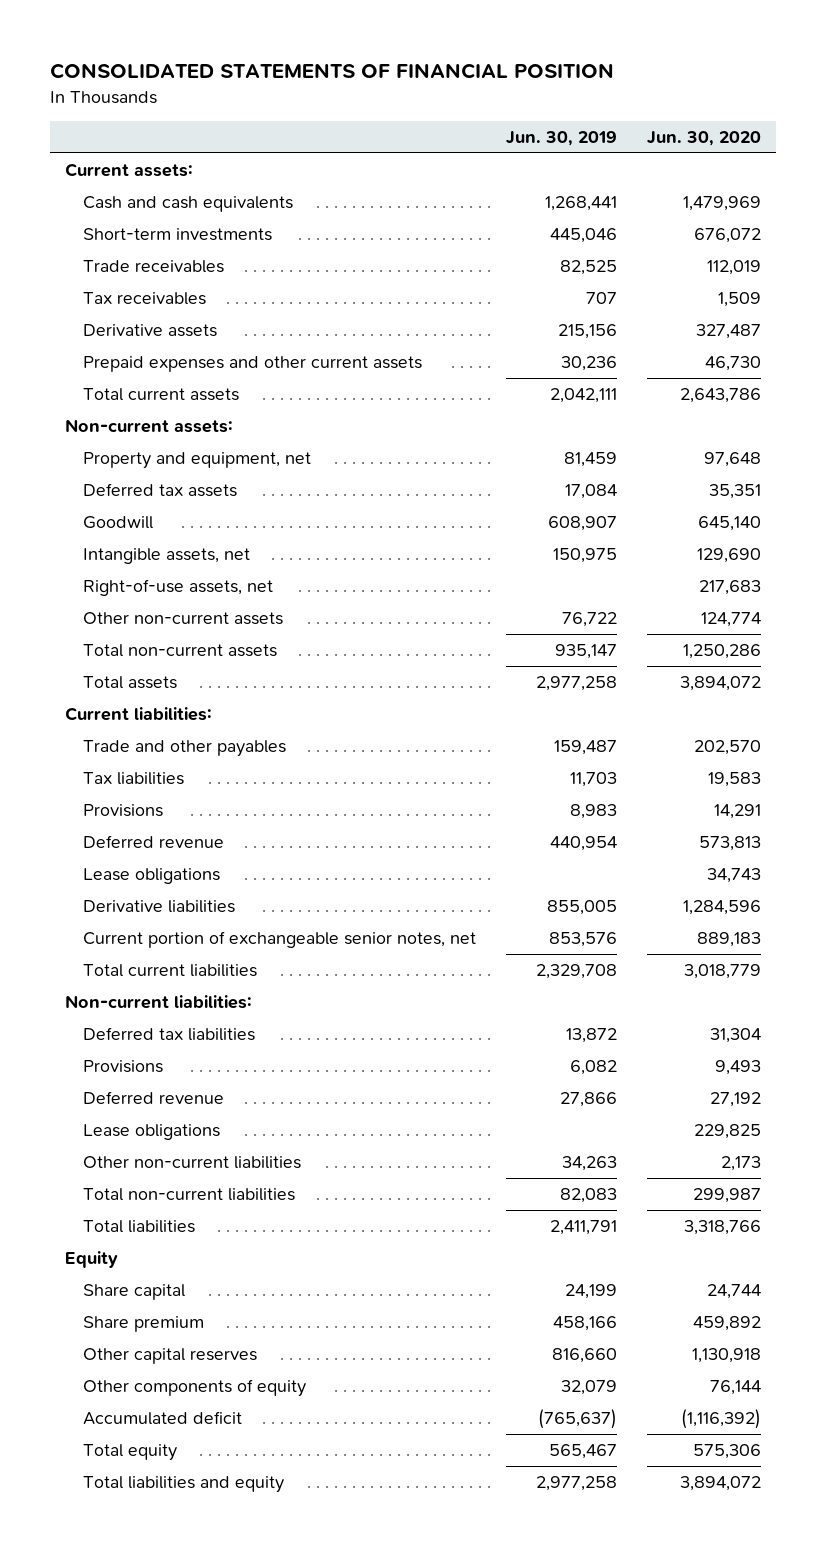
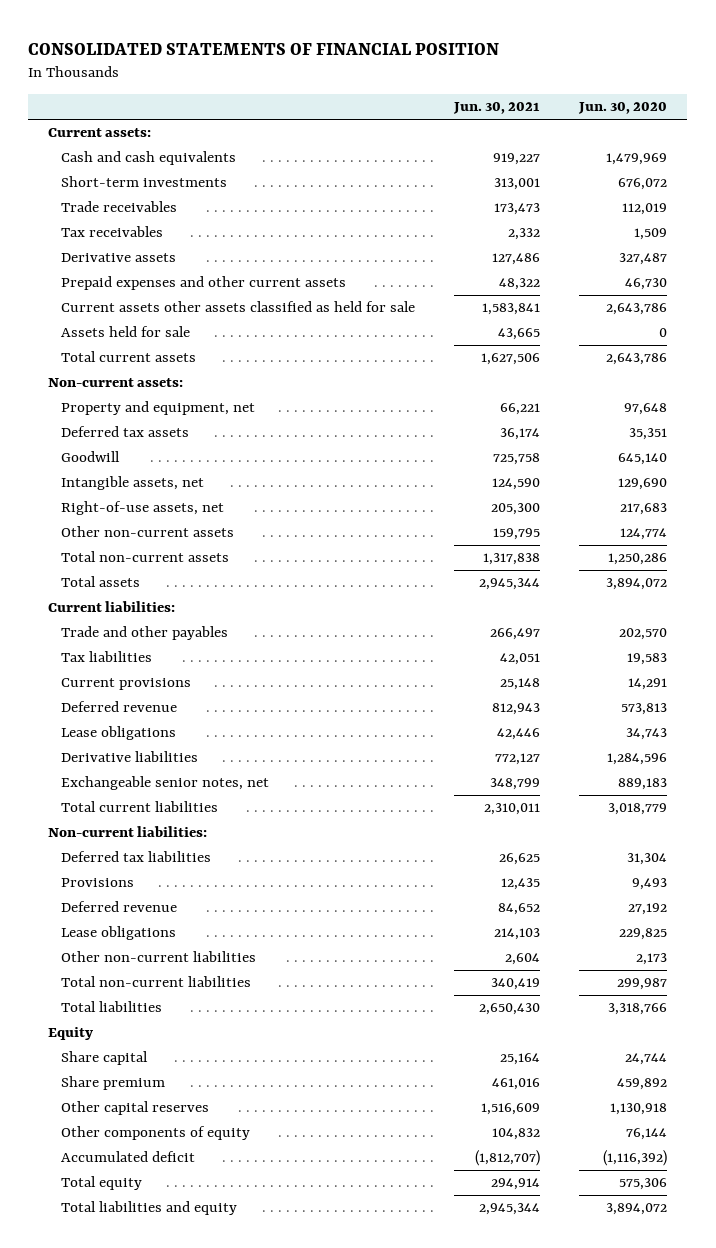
[506,131,618,147] Jun. 30, 2019 -> none
none -> [453,102,541,115] Jun. 30, 2021
none -> [60,301,415,313] Current assets other assets classified as held for sale
none -> [60,326,190,338] Assets held for sale
[83,804,164,818] Provisions -> [60,678,191,691] Current provisions
[83,931,477,949] Current portion of exchangeable senior notes, net -> [60,776,269,791] Exchangeable senior notes, net

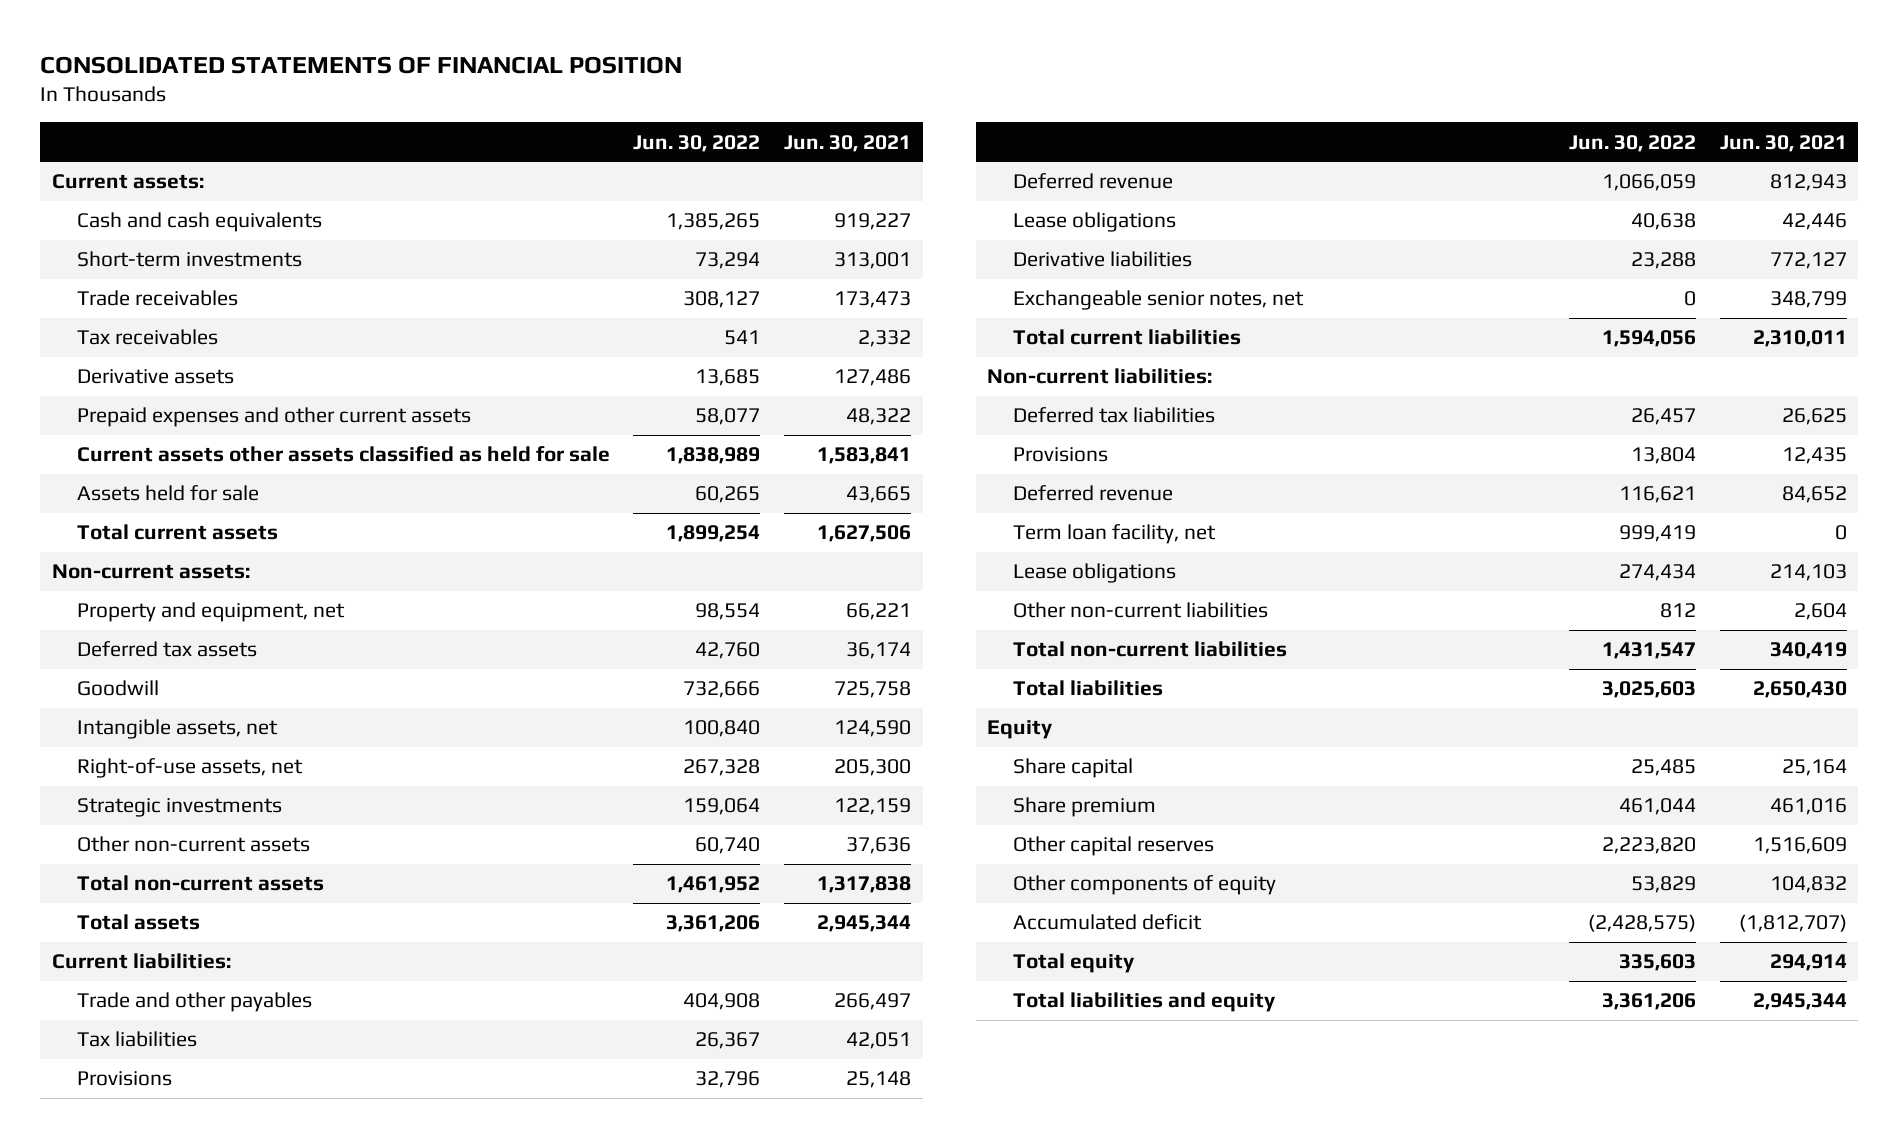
[578,102,668,115] Jun. 30, 2020 -> none
none -> [633,134,761,152] Jun. 30, 2022
none -> [76,798,282,818] Strategic investments
[493,528,541,541] 159,795 -> [845,837,911,855] 37,636
[60,678,191,691] Current provisions -> [76,1071,172,1087] Provisions
none -> [1012,524,1216,545] Term loan facility, net

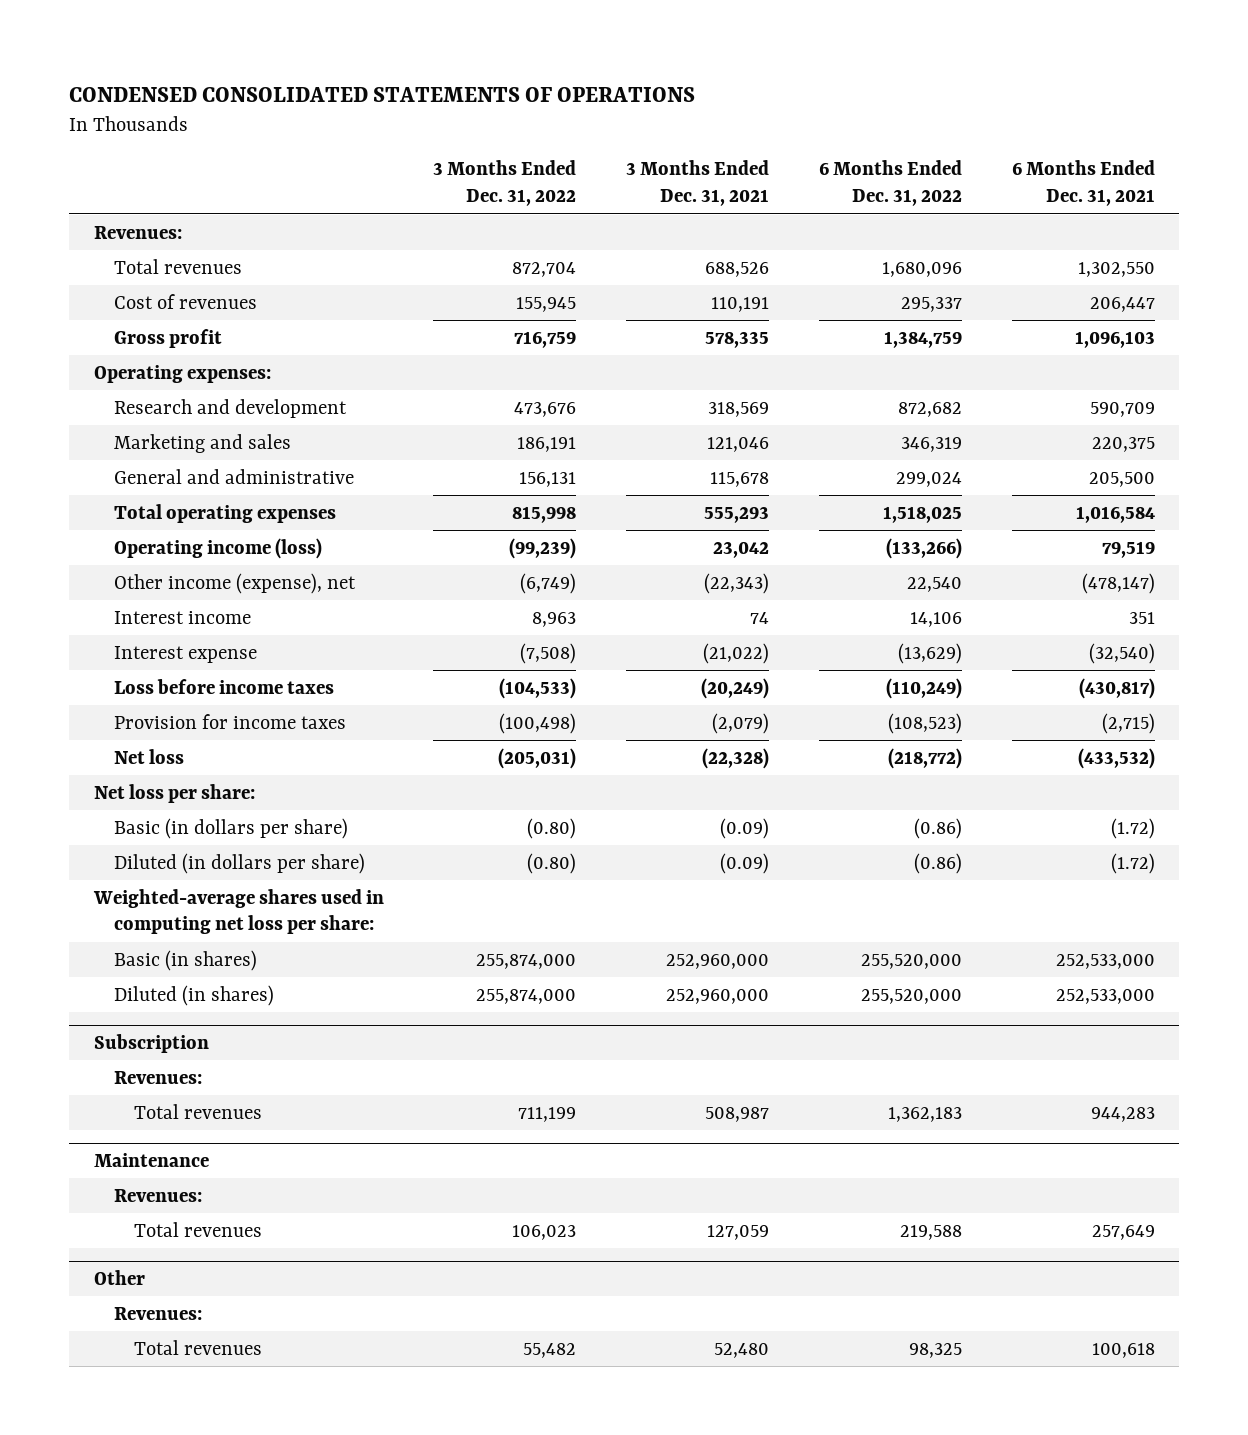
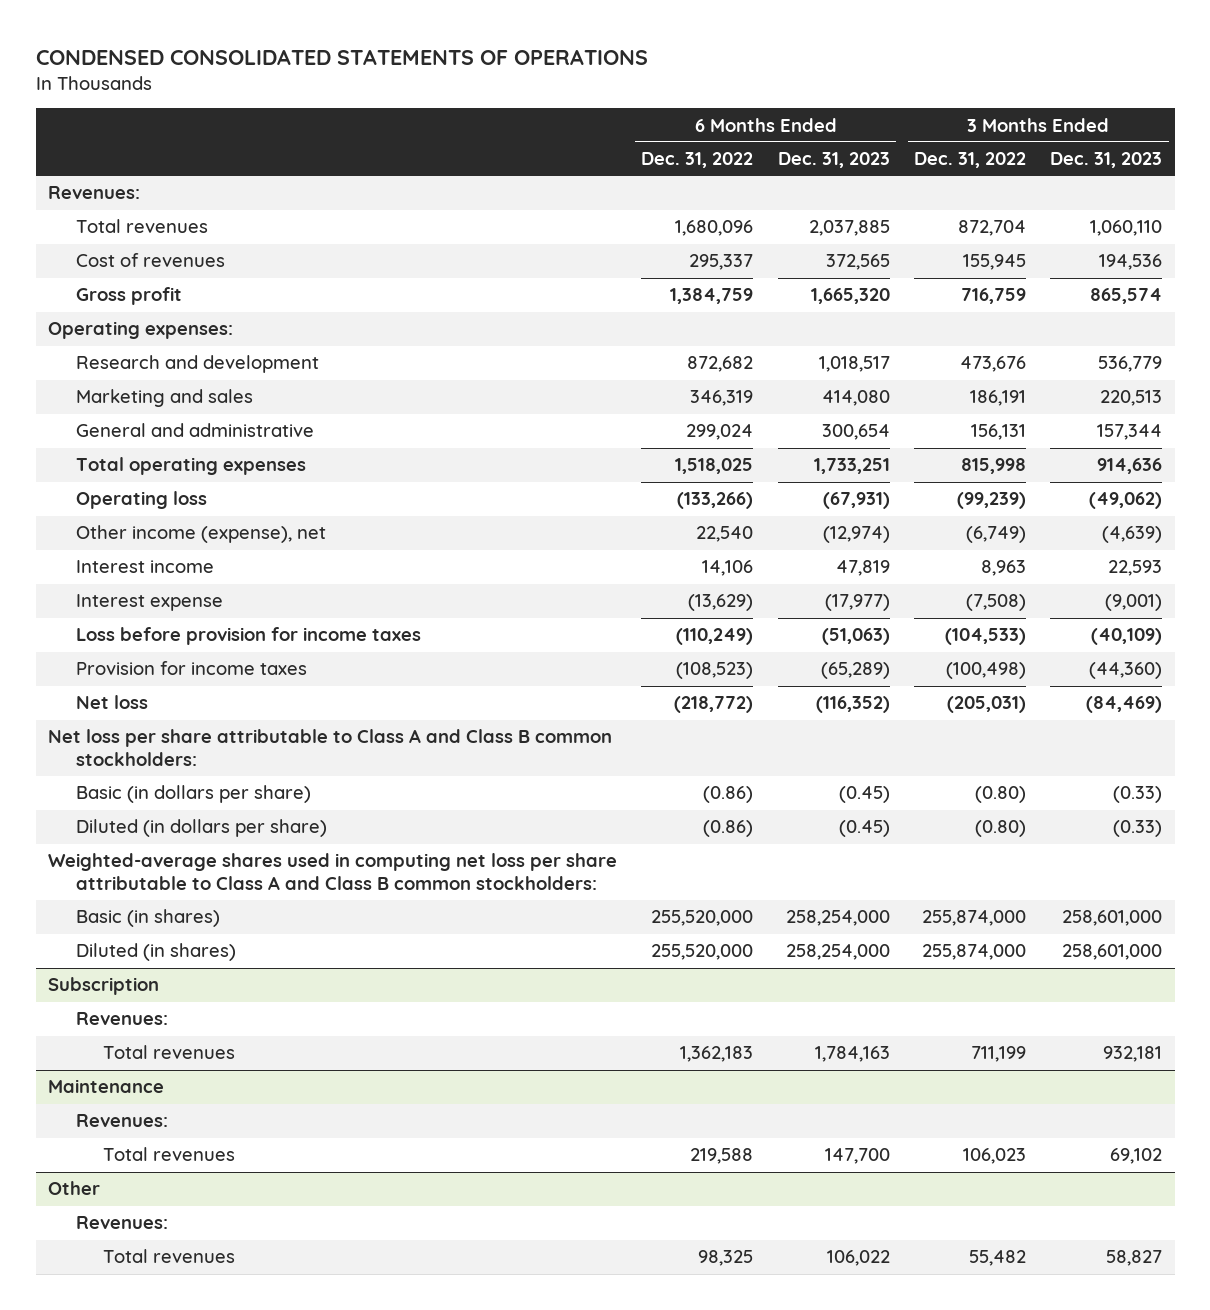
[626,160,770,207] 3 Months Ended Dec. 31, 2021 -> none
[1011,160,1155,207] 6 Months Ended Dec. 31, 2021 -> none
none -> [777,152,890,169] Dec. 31, 2023
none -> [1050,152,1163,169] Dec. 31, 2023
[113,537,322,559] Operating income (loss) -> [75,491,207,510] Operating loss
[113,678,334,694] Loss before income taxes -> [75,627,421,646] Loss before provision for income taxes
[93,783,255,803] Net loss per share: -> [47,729,612,767] Net loss per share attributable to Class A and Class B common stockholders:
[92,888,384,935] Weighted-average shares used in computing net loss per share: -> [47,853,617,891] Weighted-average shares used in computing net loss per share attributable to Class A and Class B common stockholders:

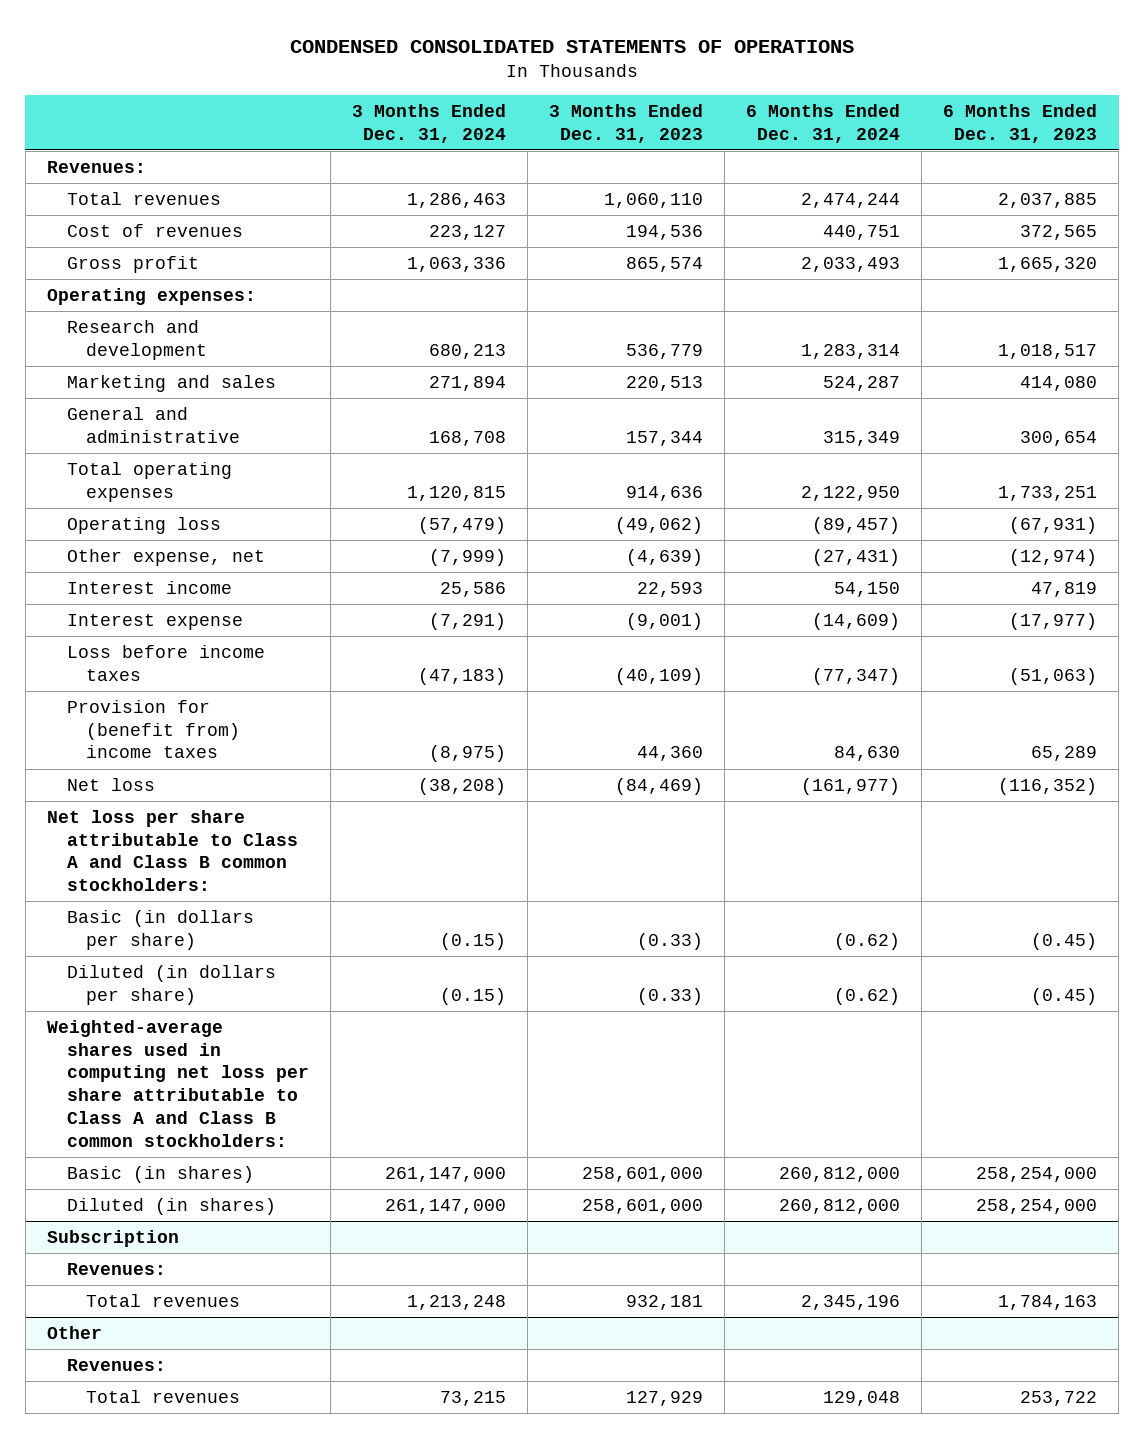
[641,152,754,169] Dec. 31, 2022 -> none
[914,152,1027,169] Dec. 31, 2022 -> none
none -> [351,104,506,143] 3 Months Ended Dec. 31, 2024
none -> [746,104,901,143] 6 Months Ended Dec. 31, 2024
[75,525,326,544] Other income (expense), net -> [66,548,265,566] Other expense, net
[75,627,421,646] Loss before provision for income taxes -> [66,644,265,681] Loss before income taxes
[75,661,307,676] Provision for income taxes -> [66,699,241,759] Provision for (benefit from) income taxes
[820,662,890,680] (65,289) -> [1031,746,1098,762] 65,289
[1089,662,1163,680] (44,360) -> [636,746,703,762] 44,360
[47,1079,164,1094] Maintenance -> none
[75,1114,168,1128] Revenues: -> none
[103,1147,236,1162] Total revenues -> none
[826,1250,890,1267] 106,022 -> [1020,1390,1098,1406] 253,722
[1106,1250,1163,1267] 58,827 -> [625,1390,703,1406] 127,929

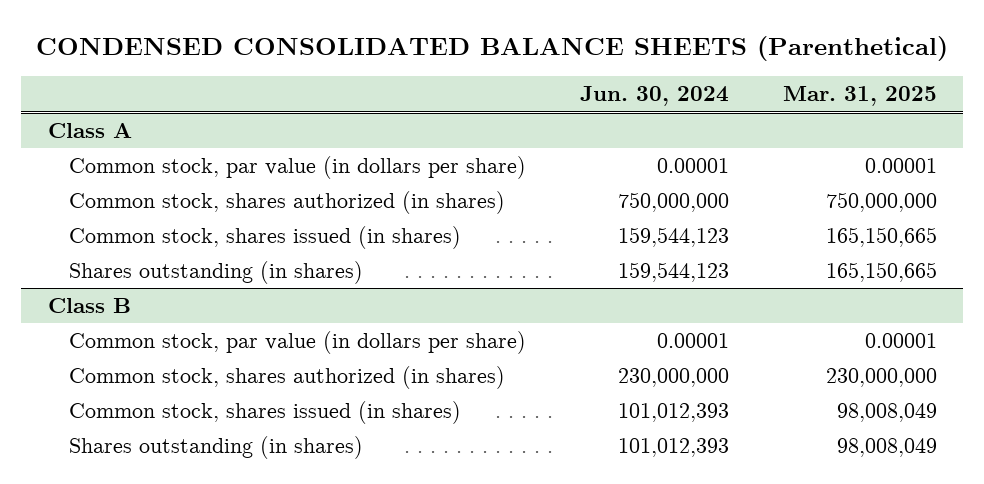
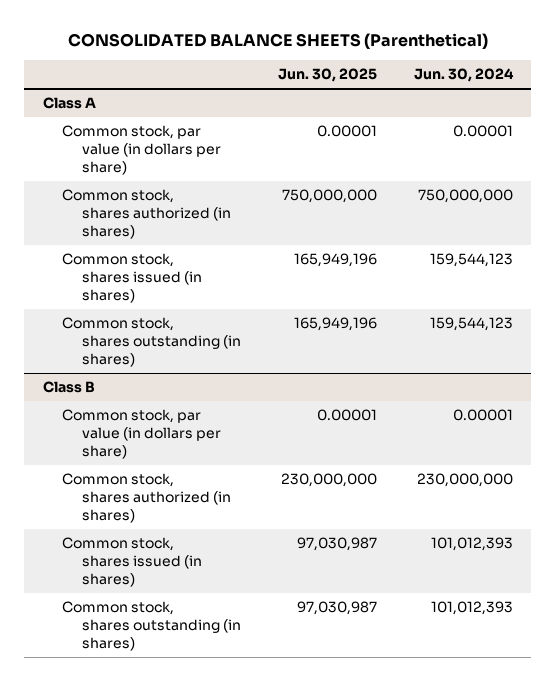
[36,35,949,61] CONDENSED CONSOLIDATED BALANCE SHEETS (Parenthetical) -> [67,32,488,49] CONSOLIDATED BALANCE SHEETS (Parenthetical)
[782,86,937,107] Mar. 31, 2025 -> none
none -> [277,68,377,83] Jun. 30, 2025
[69,261,364,285] Shares outstanding (in shares) -> [62,317,241,368] Common stock, shares outstanding (in shares)
[69,436,364,460] Shares outstanding (in shares) -> [62,601,241,652] Common stock, shares outstanding (in shares)

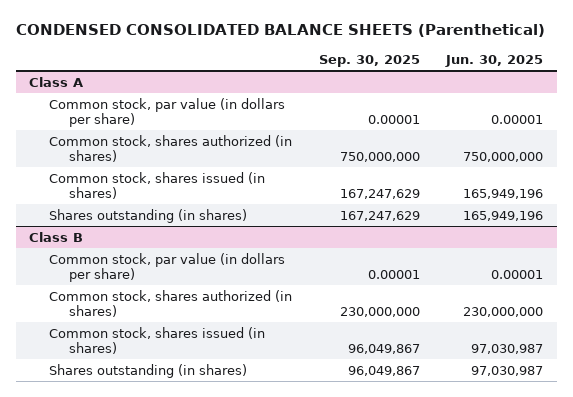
[67,32,488,49] CONSOLIDATED BALANCE SHEETS (Parenthetical) -> [15,24,545,38] CONDENSED CONSOLIDATED BALANCE SHEETS (Parenthetical)
[413,68,514,83] Jun. 30, 2024 -> none
none -> [318,54,420,67] Sep. 30, 2025
[62,317,241,368] Common stock, shares outstanding (in shares) -> [49,208,248,223] Shares outstanding (in shares)
[62,601,241,652] Common stock, shares outstanding (in shares) -> [49,363,248,378] Shares outstanding (in shares)

